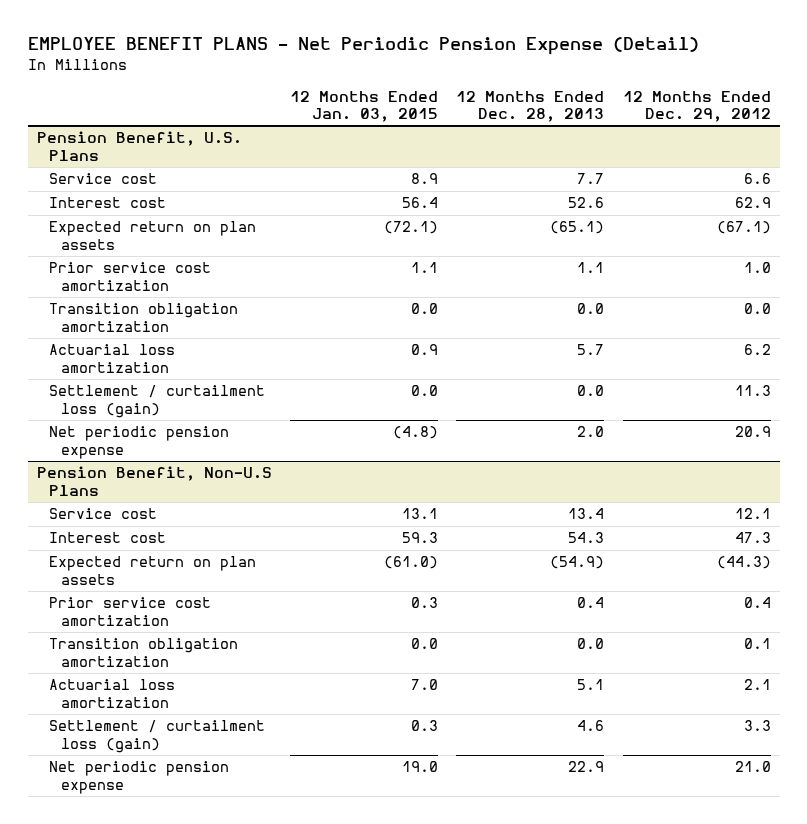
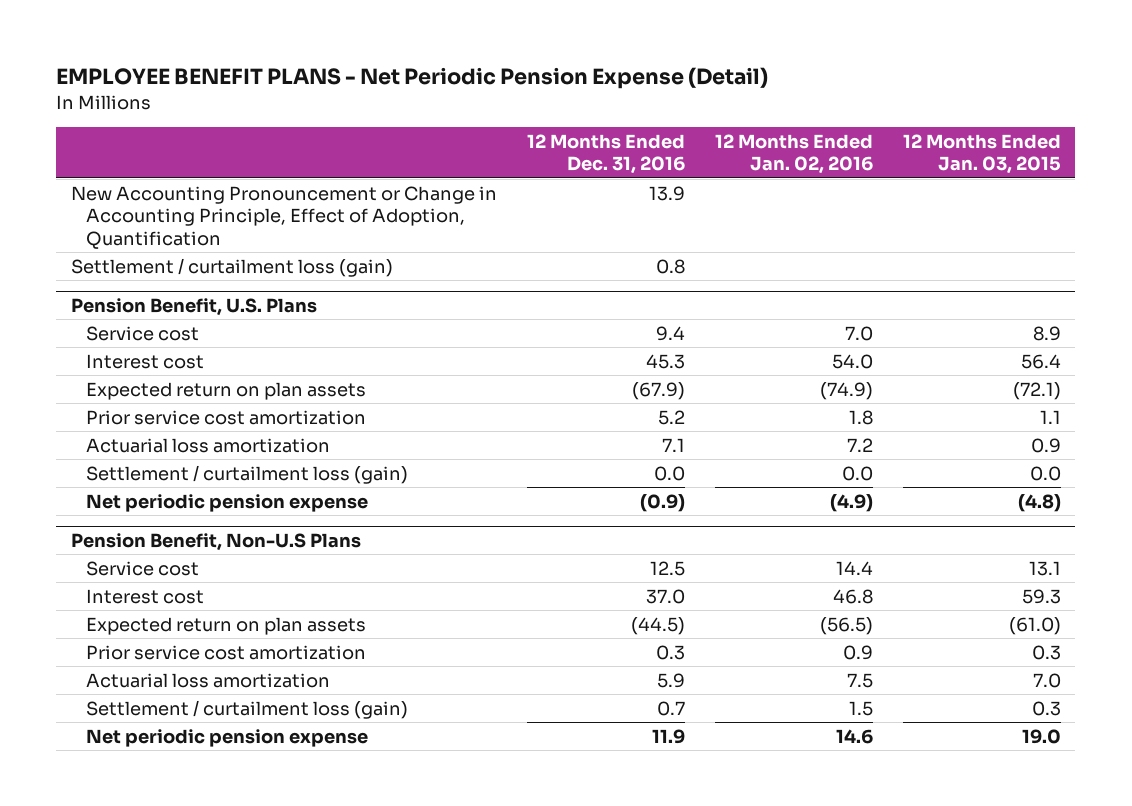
[456,90,605,123] 12 Months Ended Dec. 28, 2013 -> none
[622,90,771,123] 12 Months Ended Dec. 29, 2012 -> none
none -> [526,133,685,175] 12 Months Ended Dec. 31, 2016
none -> [714,133,873,175] 12 Months Ended Jan. 02, 2016
none -> [70,185,497,249] New Accounting Pronouncement or Change in Accounting Principle, Effect of Adoption, Quantification
none -> [70,257,393,277] Settlement / curtailment loss (gain)
[48,303,238,332] Transition obligation amortization -> none
[48,638,238,667] Transition obligation amortization -> none

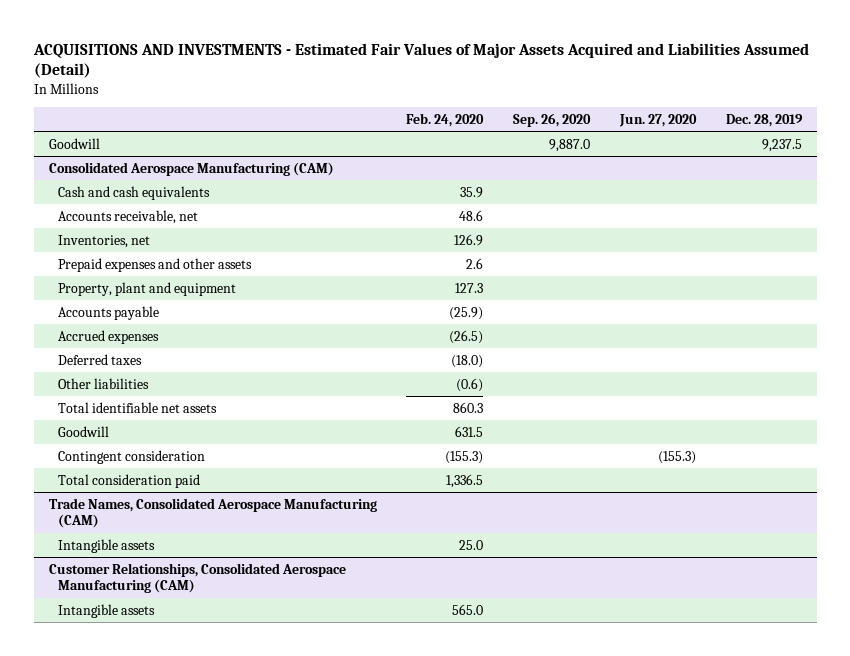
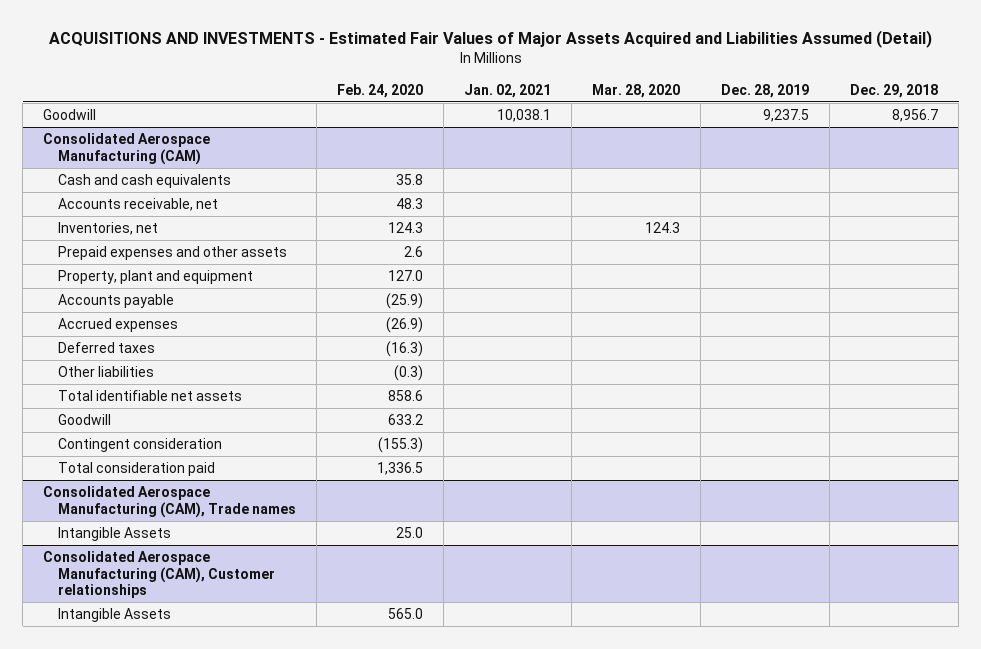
[513,112,592,127] Sep. 26, 2020 -> none
[619,113,698,127] Jun. 27, 2020 -> none
none -> [464,83,552,98] Jan. 02, 2021
none -> [592,83,681,98] Mar. 28, 2020
none -> [850,83,939,98] Dec. 29, 2018
[460,186,484,198] 35.9 -> [395,174,423,186] 35.8
[459,209,484,221] 48.6 -> [395,198,423,210] 48.3
[454,233,484,246] 126.9 -> [387,222,423,234] 124.3
[455,282,484,293] 127.3 -> [387,270,423,282] 127.0
[449,329,484,344] (26.5) -> [385,317,423,334] (26.9)
[451,354,484,368] (18.0) -> [385,341,423,358] (16.3)
[456,377,484,392] (0.6) -> [393,365,423,382] (0.3)
[453,401,484,413] 860.3 -> [387,390,423,402] 858.6
[455,425,484,437] 631.5 -> [387,414,423,426] 633.2
[48,497,377,529] Trade Names, Consolidated Aerospace Manufacturing (CAM) -> [43,486,296,518] Consolidated Aerospace Manufacturing (CAM), Trade names
[58,538,156,553] Intangible assets -> [57,527,171,542] Intangible Assets
[48,562,346,594] Customer Relationships, Consolidated Aerospace Manufacturing (CAM) -> [43,551,275,599] Consolidated Aerospace Manufacturing (CAM), Customer relationships
[58,603,156,618] Intangible assets -> [57,608,171,623] Intangible Assets

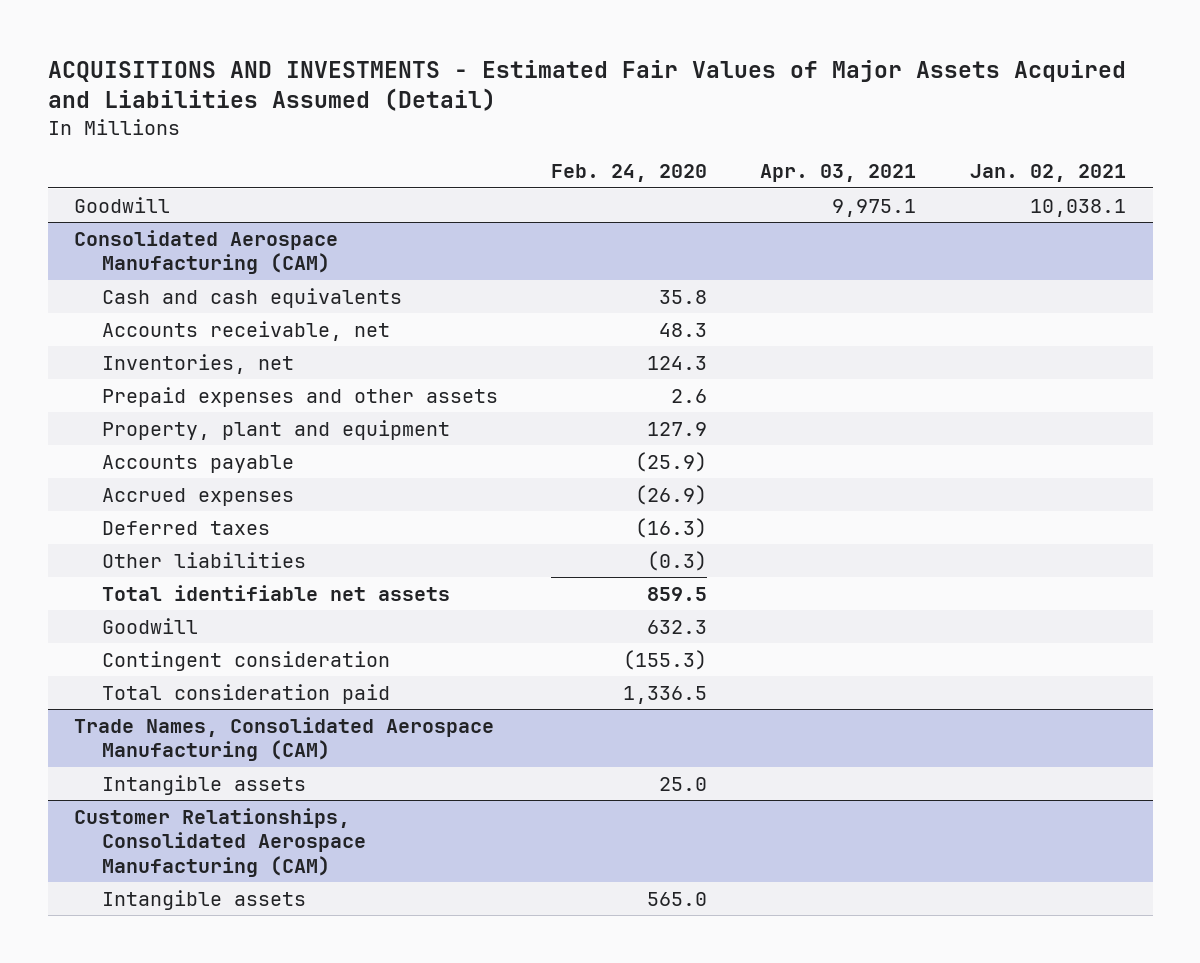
[592,83,681,98] Mar. 28, 2020 -> none
[721,83,810,98] Dec. 28, 2019 -> none
[850,83,939,98] Dec. 29, 2018 -> none
none -> [760,164,917,183] Apr. 03, 2021
[387,270,423,282] 127.0 -> [647,421,708,436] 127.9
[387,390,423,402] 858.6 -> [647,586,708,601] 859.5
[387,414,423,426] 633.2 -> [647,619,708,634] 632.3
[43,486,296,518] Consolidated Aerospace Manufacturing (CAM), Trade names -> [74,716,495,762] Trade Names, Consolidated Aerospace Manufacturing (CAM)
[57,527,171,542] Intangible Assets -> [101,774,306,795] Intangible assets
[43,551,275,599] Consolidated Aerospace Manufacturing (CAM), Customer relationships -> [74,807,366,877] Customer Relationships, Consolidated Aerospace Manufacturing (CAM)
[57,608,171,623] Intangible Assets -> [101,889,306,910] Intangible assets

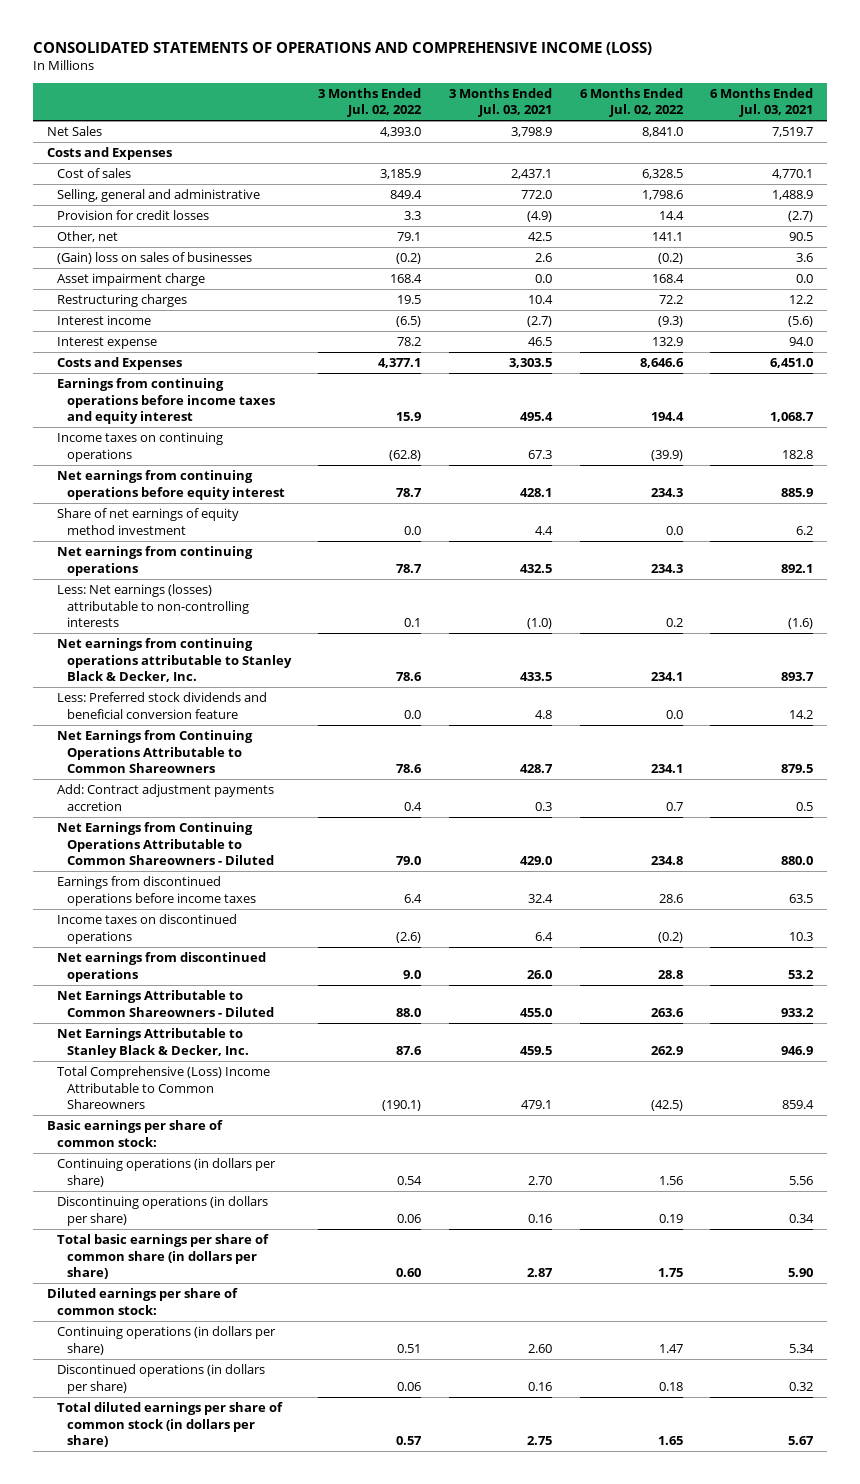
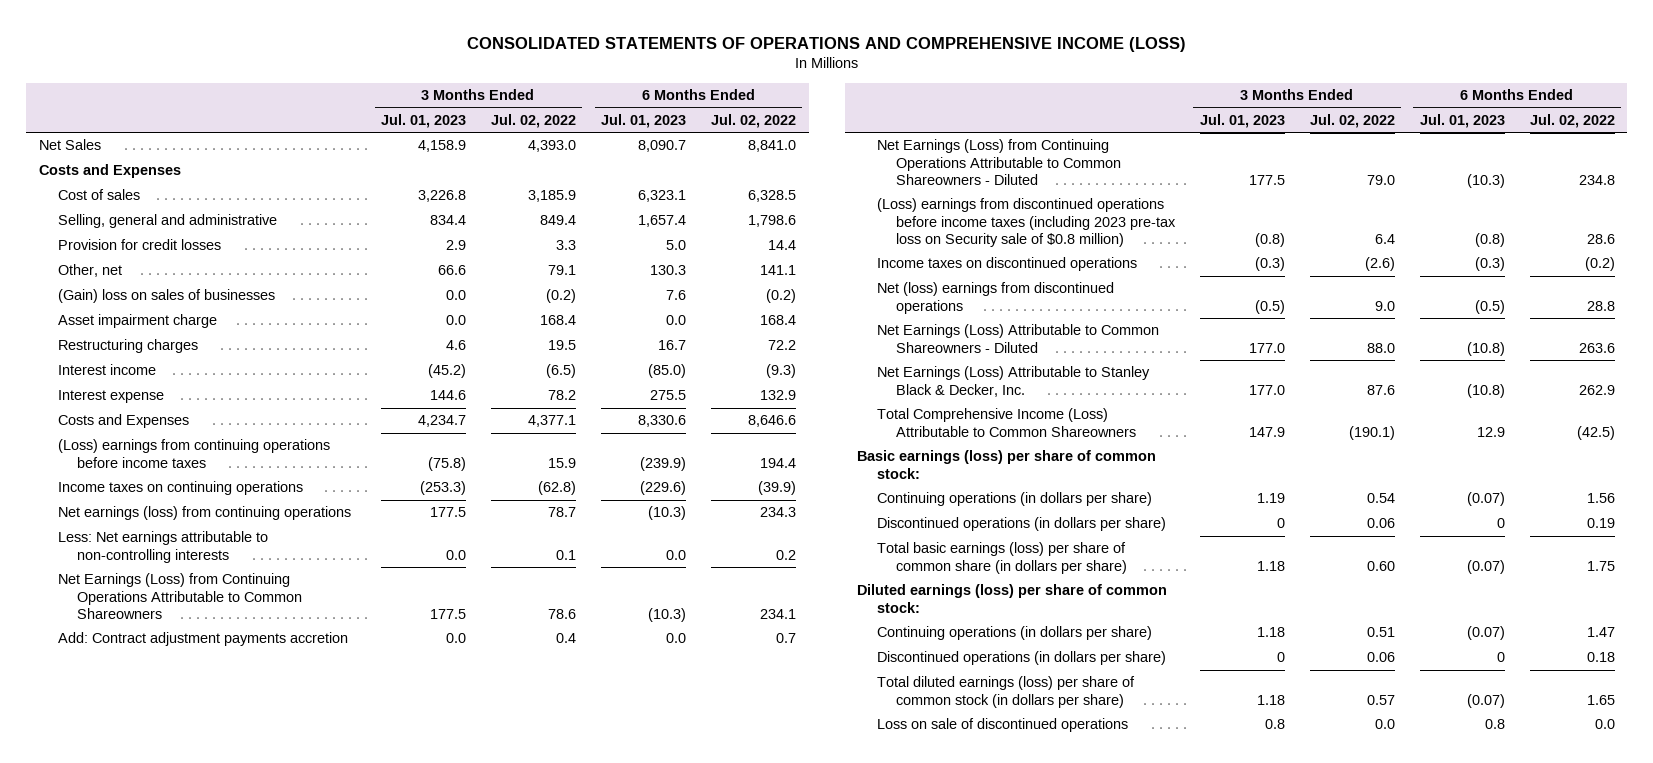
[449,87,553,118] 3 Months Ended Jul. 03, 2021 -> none
[710,87,814,118] 6 Months Ended Jul. 03, 2021 -> none
none -> [380,114,466,129] Jul. 01, 2023
none -> [601,114,687,129] Jul. 01, 2023
[56,378,275,425] Earnings from continuing operations before income taxes and equity interest -> [57,439,330,468] (Loss) earnings from continuing operations before income taxes
[56,470,285,500] Net earnings from continuing operations before equity interest -> none
[56,508,239,535] Share of net earnings of equity method investment -> none
[56,692,267,719] Less: Preferred stock dividends and beneficial conversion feature -> none
[56,730,253,774] Net Earnings from Continuing Operations Attributable to Common Shareowners -> none
[56,546,253,576] Net earnings from continuing operations -> [57,506,351,521] Net earnings (loss) from continuing operations
[56,584,249,628] Less: Net earnings (losses) attributable to non-controlling interests -> [57,531,268,563] Less: Net earnings attributable to non-controlling interests
[56,638,292,683] Net earnings from continuing operations attributable to Stanley Black & Decker, Inc. -> [57,573,302,619] Net Earnings (Loss) from Continuing Operations Attributable to Common Shareowners
[56,822,274,866] Net Earnings from Continuing Operations Attributable to Common Shareowners - Diluted -> [876,139,1121,185] Net Earnings (Loss) from Continuing Operations Attributable to Common Shareowners - Diluted
[56,876,256,906] Earnings from discontinued operations before income taxes -> [876,198,1176,247] (Loss) earnings from discontinued operations before income taxes (including 2023 pre-tax loss on Security sale of $0.8 million)
[56,952,266,982] Net earnings from discontinued operations -> [876,282,1114,314] Net (loss) earnings from discontinued operations
[56,990,274,1017] Net Earnings Attributable to Common Shareowners - Diluted -> [876,324,1159,353] Net Earnings (Loss) Attributable to Common Shareowners - Diluted
[56,1028,249,1058] Net Earnings Attributable to Stanley Black & Decker, Inc. -> [876,366,1150,397] Net Earnings (Loss) Attributable to Stanley Black & Decker, Inc.
[56,1066,270,1110] Total Comprehensive (Loss) Income Attributable to Common Shareowners -> [876,408,1136,437] Total Comprehensive Income (Loss) Attributable to Common Shareowners
[46,1120,223,1147] Basic earnings per share of common stock: -> [857,450,1157,479] Basic earnings (loss) per share of common stock:
[56,1196,268,1226] Discontinuing operations (in dollars per share) -> [876,517,1166,532] Discontinued operations (in dollars per share)
[56,1234,269,1280] Total basic earnings per share of common share (in dollars per share) -> [876,542,1127,574] Total basic earnings (loss) per share of common share (in dollars per share)
[46,1288,238,1315] Diluted earnings per share of common stock: -> [857,584,1168,613] Diluted earnings (loss) per share of common stock:
[56,1402,283,1448] Total diluted earnings per share of common stock (in dollars per share) -> [876,676,1135,708] Total diluted earnings (loss) per share of common stock (in dollars per share)
none -> [876,718,1128,733] Loss on sale of discontinued operations

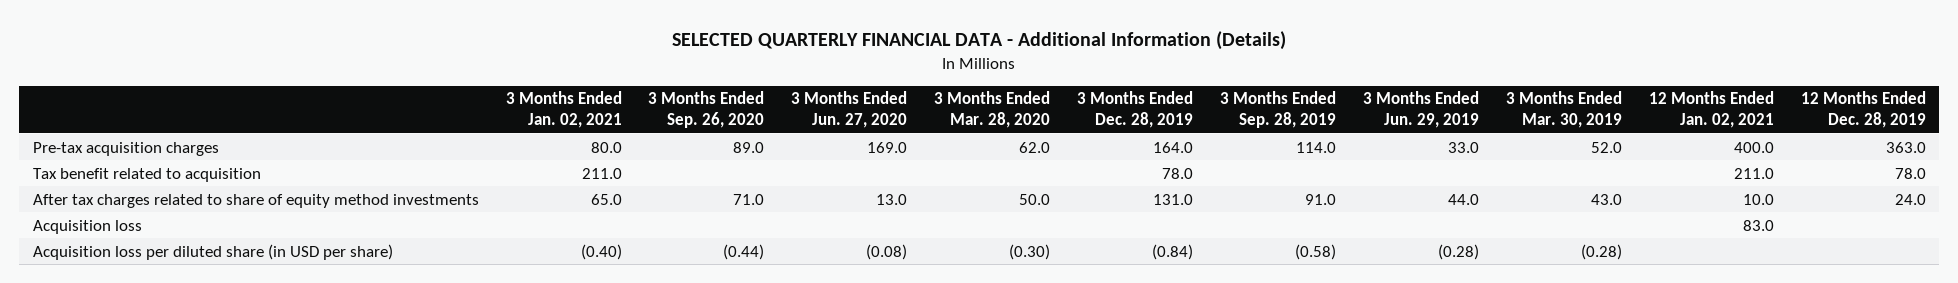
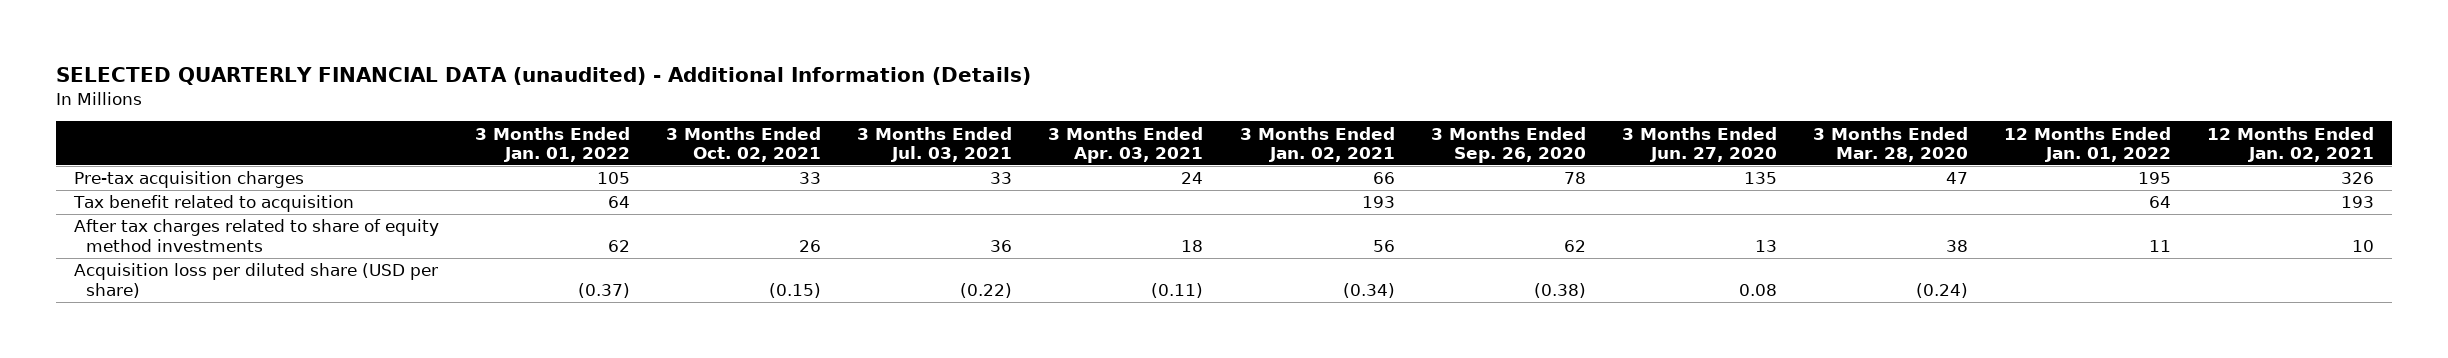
[672,30,1287,50] SELECTED QUARTERLY FINANCIAL DATA - Additional Information (Details) -> [55,66,1031,85] SELECTED QUARTERLY FINANCIAL DATA (unaudited) - Additional Information (Details)
[1077,91,1194,129] 3 Months Ended Dec. 28, 2019 -> none
[1220,91,1337,129] 3 Months Ended Sep. 28, 2019 -> none
[1362,91,1479,129] 3 Months Ended Jun. 29, 2019 -> none
[1505,91,1622,129] 3 Months Ended Mar. 30, 2019 -> none
[1800,91,1926,129] 12 Months Ended Dec. 28, 2019 -> none
none -> [475,126,631,162] 3 Months Ended Jan. 01, 2022
none -> [666,126,822,162] 3 Months Ended Oct. 02, 2021
none -> [857,126,1013,162] 3 Months Ended Jul. 03, 2021
none -> [1048,126,1204,163] 3 Months Ended Apr. 03, 2021
none -> [2004,126,2172,162] 12 Months Ended Jan. 01, 2022
[32,219,142,234] Acquisition loss -> none
[590,141,622,153] 80.0 -> [1372,172,1395,185] 66
[733,141,765,153] 89.0 -> [1563,172,1586,185] 78
[867,141,908,153] 169.0 -> [1743,172,1777,185] 135
[1019,141,1051,153] 62.0 -> [1946,172,1969,185] 47
[1733,141,1774,153] 400.0 -> [2341,172,2375,185] 326
[581,167,622,179] 211.0 -> [1361,196,1395,209] 193
[1733,167,1774,179] 211.0 -> [2341,196,2375,209] 193
[590,193,622,205] 65.0 -> [1372,239,1395,252] 56
[733,193,765,205] 71.0 -> [1563,239,1586,252] 62
[876,193,908,205] 13.0 -> [1754,239,1777,252] 13
[1019,193,1051,205] 50.0 -> [1946,239,1969,252] 38
[1742,193,1774,205] 10.0 -> [2352,239,2375,252] 10
[32,243,393,260] Acquisition loss per diluted share (in USD per share) -> [73,263,438,298] Acquisition loss per diluted share (USD per share)
[580,243,622,260] (0.40) -> [1342,282,1395,298] (0.34)
[723,243,765,260] (0.44) -> [1533,282,1586,298] (0.38)
[866,243,908,260] (0.08) -> [1738,283,1777,296] 0.08
[1009,243,1051,260] (0.30) -> [1916,282,1969,298] (0.24)

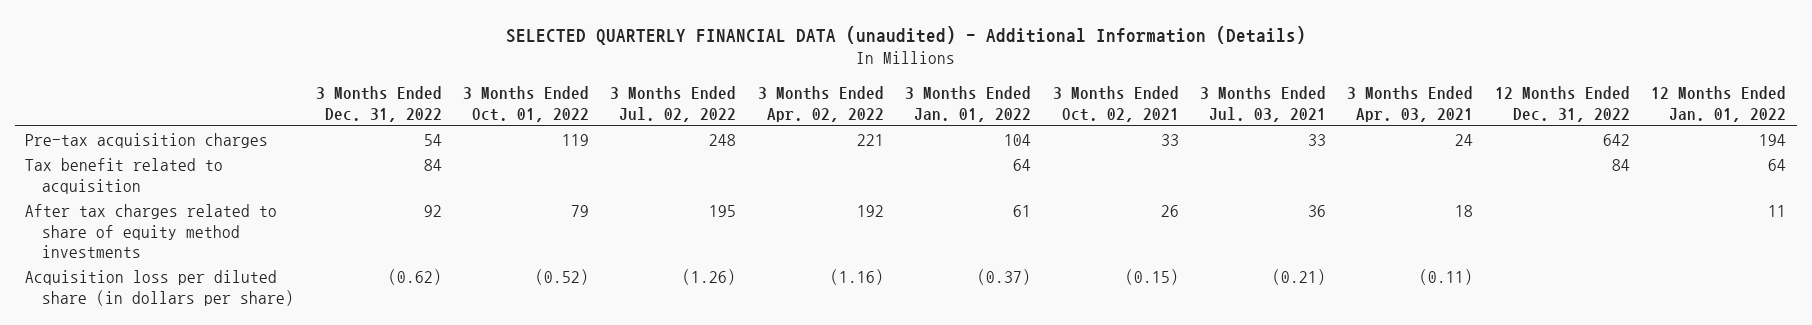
[1239,126,1395,162] 3 Months Ended Jan. 02, 2021 -> none
[1430,126,1586,163] 3 Months Ended Sep. 26, 2020 -> none
[1621,126,1777,162] 3 Months Ended Jun. 27, 2020 -> none
[1813,126,1969,162] 3 Months Ended Mar. 28, 2020 -> none
[2207,126,2375,162] 12 Months Ended Jan. 02, 2021 -> none
none -> [315,86,442,122] 3 Months Ended Dec. 31, 2022
none -> [462,86,589,122] 3 Months Ended Oct. 01, 2022
none -> [610,86,737,122] 3 Months Ended Jul. 02, 2022
none -> [757,86,884,122] 3 Months Ended Apr. 02, 2022
none -> [1494,86,1630,122] 12 Months Ended Dec. 31, 2022
[597,172,631,185] 105 -> [1004,134,1032,147] 104
[2138,172,2172,185] 195 -> [1759,134,1787,147] 194
[608,239,631,252] 62 -> [1013,205,1032,218] 61
[73,263,438,298] Acquisition loss per diluted share (USD per share) -> [25,270,295,306] Acquisition loss per diluted share (in dollars per share)
[960,282,1013,298] (0.22) -> [1271,269,1326,286] (0.21)

